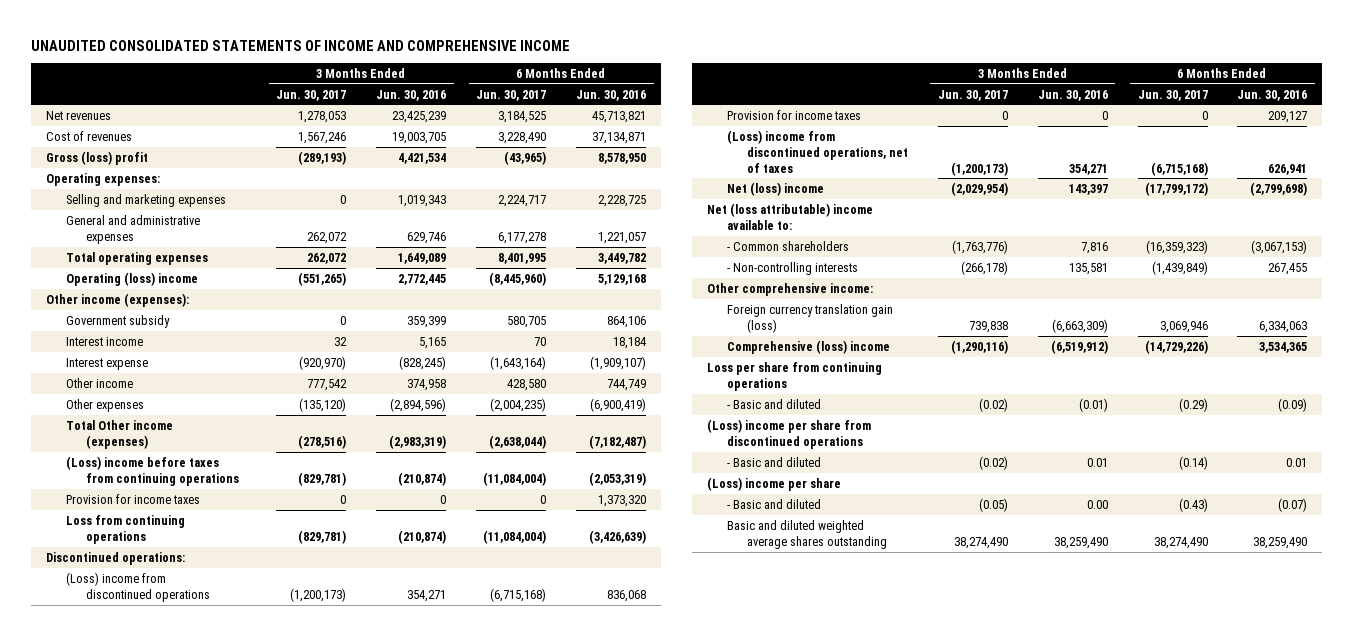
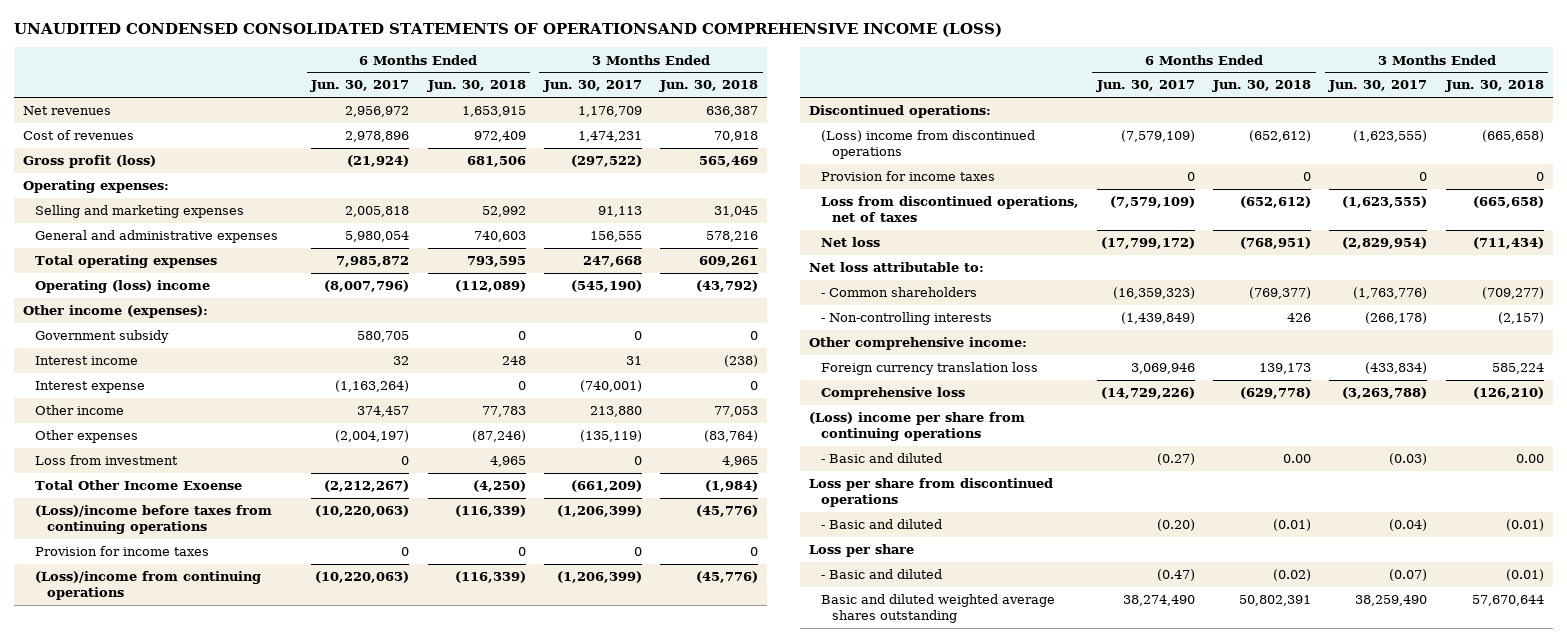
[31,39,571,51] UNAUDITED CONSOLIDATED STATEMENTS OF INCOME AND COMPREHENSIVE INCOME -> [14,23,1003,38] UNAUDITED CONDENSED CONSOLIDATED STATEMENTS OF OPERATIONSAND COMPREHENSIVE INCOME (LOSS)
[376,89,447,101] Jun. 30, 2016 -> none
[576,89,647,101] Jun. 30, 2016 -> none
none -> [426,80,526,93] Jun. 30, 2018
none -> [659,80,759,93] Jun. 30, 2018
[298,110,347,123] 1,278,053 -> [577,106,642,118] 1,176,709
[498,110,547,123] 3,184,525 -> [345,106,410,118] 2,956,972
[298,131,347,144] 1,567,246 -> [577,131,642,143] 1,474,231
[498,131,547,144] 3,228,490 -> [345,131,410,143] 2,978,896
[46,150,149,165] Gross (loss) profit -> [23,155,157,169] Gross profit (loss)
[298,150,347,165] (289,193) -> [570,155,642,168] (297,522)
[504,150,547,165] (43,965) -> [347,155,410,168] (21,924)
[340,194,347,204] 0 -> [597,206,642,218] 91,113
[498,194,547,207] 2,224,717 -> [345,206,410,218] 2,005,818
[307,231,348,244] 262,072 -> [589,231,642,243] 156,555
[498,231,547,244] 6,177,278 -> [345,231,410,243] 5,980,054
[307,252,347,264] 262,072 -> [582,256,642,268] 247,668
[498,252,547,264] 8,401,995 -> [336,256,410,268] 7,985,872
[298,271,347,286] (551,265) -> [570,280,642,293] (545,190)
[489,271,547,286] (8,445,960) -> [324,280,410,293] (8,007,796)
[334,336,348,346] 32 -> [625,356,642,366] 31
[534,336,547,346] 70 -> [393,356,410,366] 32
[299,355,347,370] (920,970) -> [579,380,642,393] (740,001)
[490,355,547,370] (1,643,164) -> [335,380,410,393] (1,163,264)
[307,378,348,391] 777,542 -> [589,406,642,418] 213,880
[507,378,547,391] 428,580 -> [357,406,410,418] 374,457
[299,397,347,412] (135,120) -> [579,430,642,443] (135,119)
[490,397,547,412] (2,004,235) -> [335,430,410,443] (2,004,197)
none -> [35,455,179,466] Loss from investment
[65,419,173,449] Total Other income (expenses) -> [35,480,243,491] Total Other Income Exoense
[298,434,347,449] (278,516) -> [570,480,642,493] (661,209)
[489,434,547,449] (2,638,044) -> [324,480,410,493] (2,212,267)
[65,455,239,486] (Loss) income before taxes from continuing operations -> [35,505,273,535] (Loss)/income before taxes from continuing operations
[298,471,347,486] (829,781) -> [556,505,642,518] (1,206,399)
[483,471,547,486] (11,084,004) -> [315,505,410,518] (10,220,063)
[65,514,185,544] Loss from continuing operations -> [35,571,262,601] (Loss)/income from continuing operations
[298,529,347,544] (829,781) -> [556,571,642,584] (1,206,399)
[483,529,547,544] (11,084,004) -> [315,571,410,584] (10,220,063)
[290,587,347,602] (1,200,173) -> [1353,130,1428,143] (1,623,555)
[490,587,547,602] (6,715,168) -> [1120,130,1195,143] (7,579,109)
[727,129,908,173] (Loss) income from discontinued operations, net of taxes -> [820,196,1079,223] Loss from discontinued operations, net of taxes
[950,161,1008,176] (1,200,173) -> [1342,196,1428,209] (1,623,555)
[1150,161,1208,176] (6,715,168) -> [1109,196,1195,209] (7,579,109)
[727,181,825,196] Net (loss) income -> [820,237,880,248] Net loss
[950,181,1008,196] (2,029,954) -> [1342,237,1428,250] (2,829,954)
[707,202,874,230] Net (loss attributable) income available to: -> [808,262,984,273] Net loss attributable to:
[727,303,894,333] Foreign currency translation gain (loss) -> [820,362,1038,376] Foreign currency translation loss
[968,320,1008,333] 739,838 -> [1365,362,1428,375] (433,834)
[727,339,891,354] Comprehensive (loss) income -> [820,387,965,401] Comprehensive loss
[950,339,1008,354] (1,290,116) -> [1342,387,1428,400] (3,263,788)
[707,361,883,391] Loss per share from continuing operations -> [808,412,1025,442] (Loss) income per share from continuing operations
[978,397,1008,412] (0.02) -> [1389,453,1428,466] (0.03)
[1178,397,1208,412] (0.29) -> [1156,453,1195,466] (0.27)
[707,418,872,449] (Loss) income per share from discontinued operations -> [808,478,1053,508] Loss per share from discontinued operations
[978,455,1008,470] (0.02) -> [1389,519,1428,532] (0.04)
[1178,455,1208,470] (0.14) -> [1156,519,1195,532] (0.20)
[707,476,842,491] (Loss) income per share -> [808,544,914,558] Loss per share
[978,497,1008,512] (0.05) -> [1389,569,1428,582] (0.07)
[1178,497,1208,512] (0.43) -> [1156,569,1195,582] (0.47)
[953,536,1008,549] 38,274,490 -> [1355,595,1428,607] 38,259,490

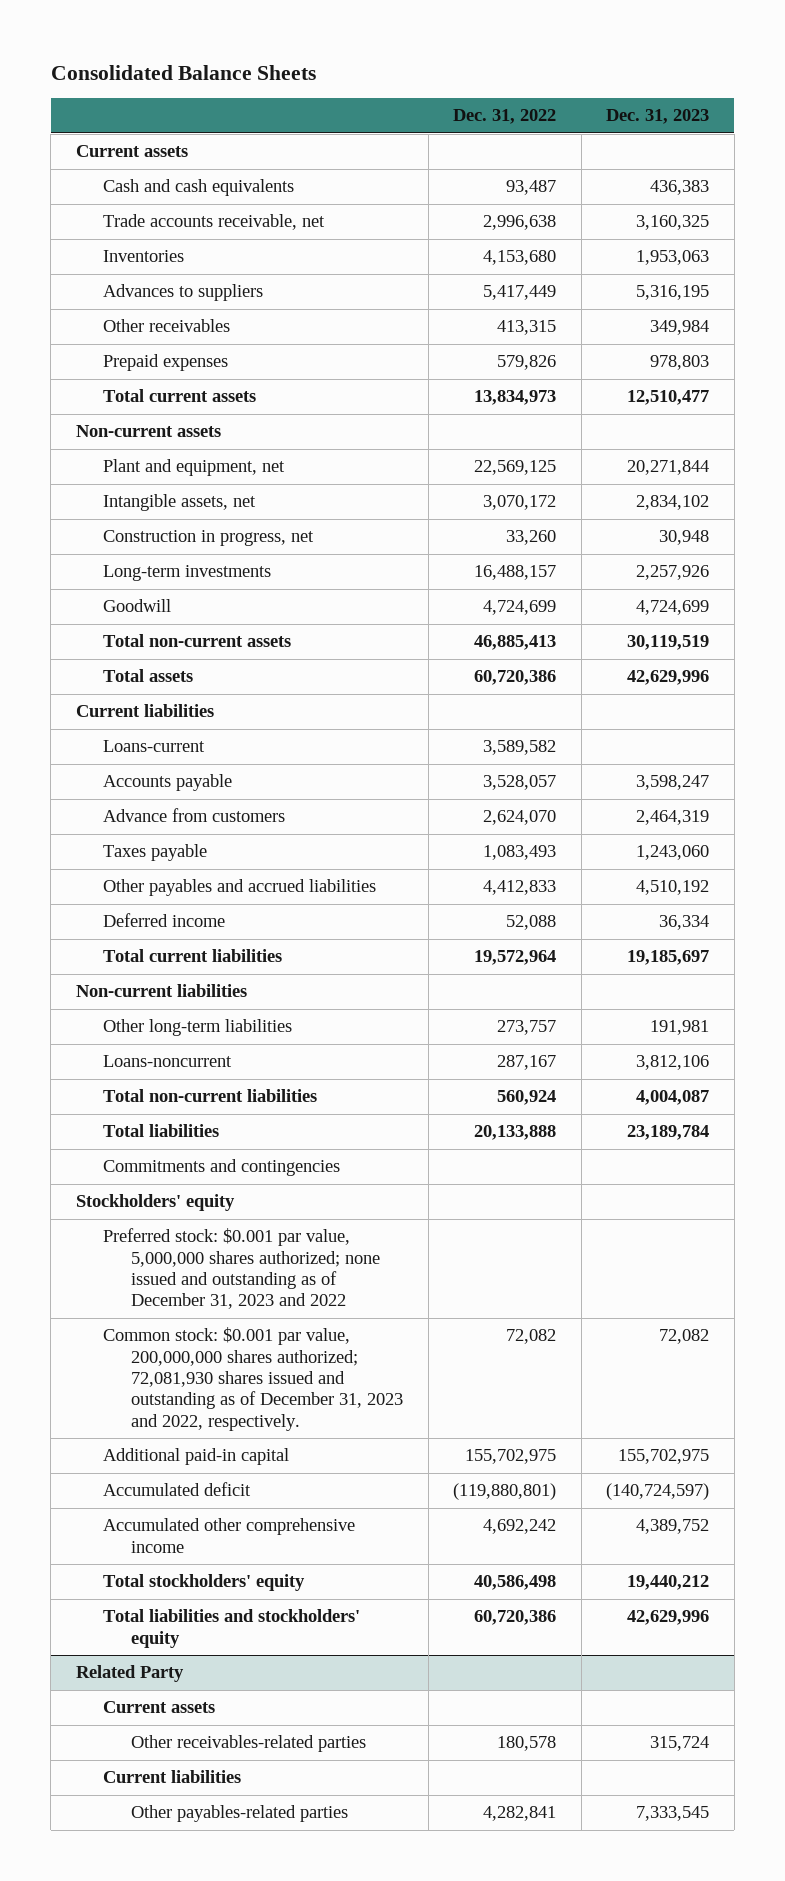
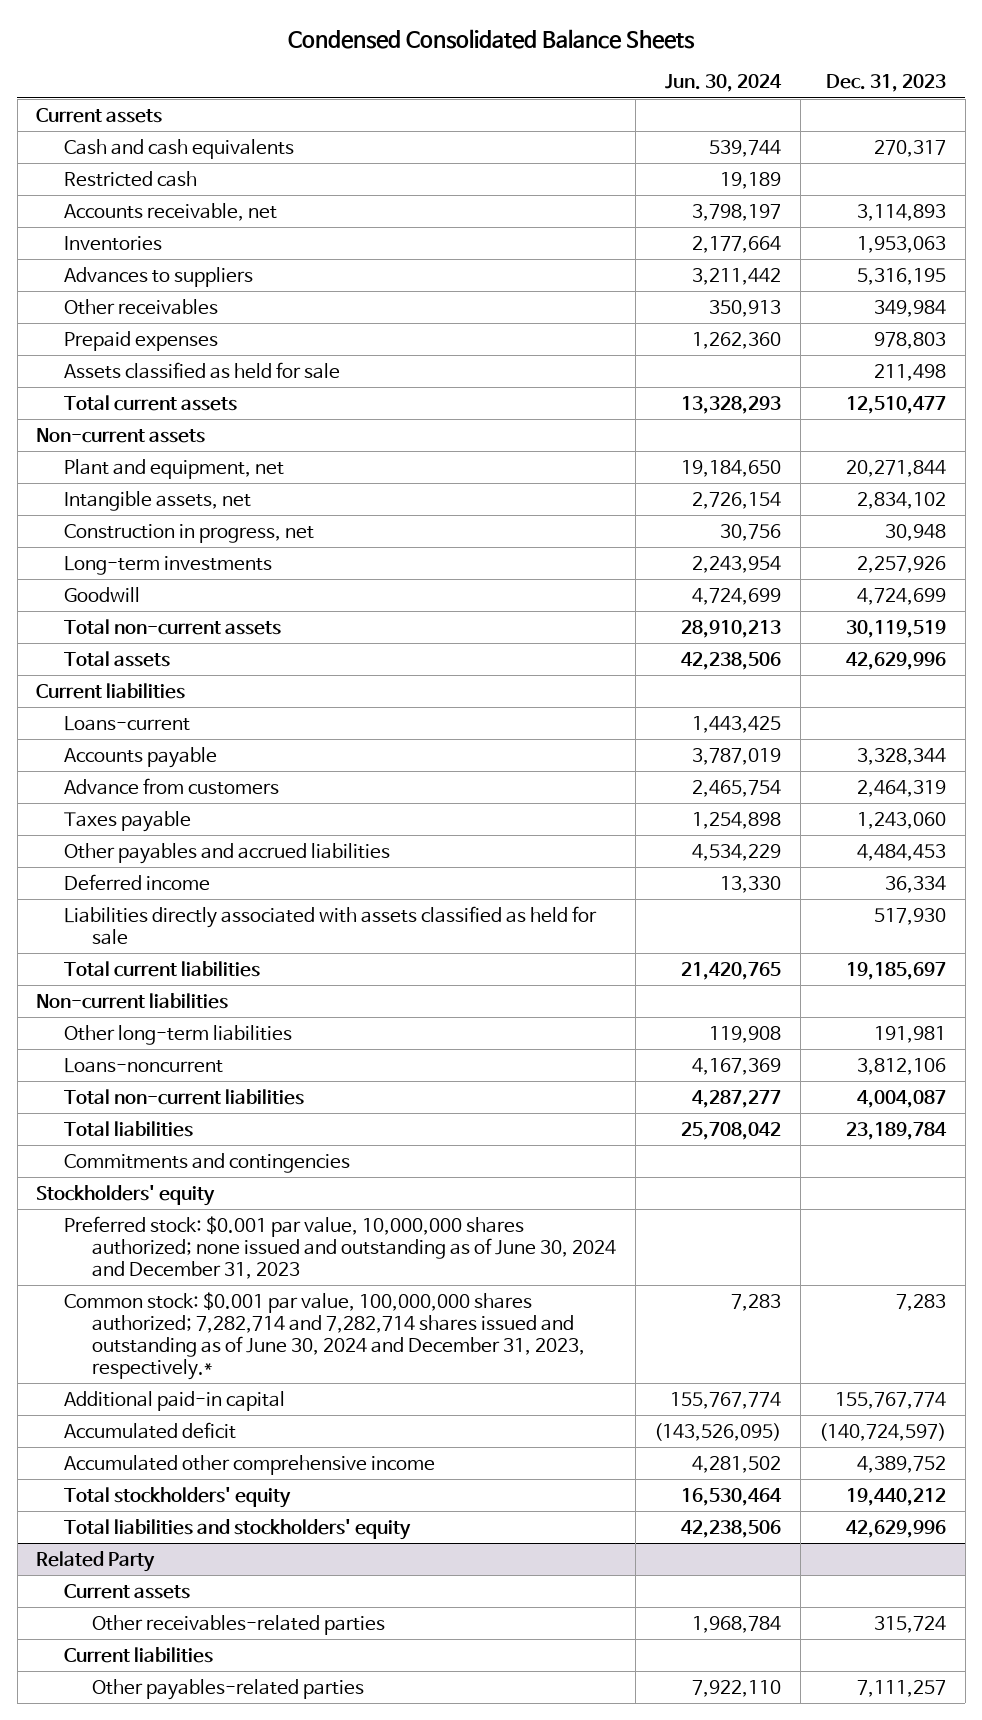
[50,64,316,80] Consolidated Balance Sheets -> [288,28,696,49] Condensed Consolidated Balance Sheets
[453,109,557,125] Dec. 31, 2022 -> none
none -> [665,74,783,93] Jun. 30, 2024
[650,180,710,196] 436,383 -> [874,139,947,157] 270,317
none -> [64,170,198,187] Restricted cash
[103,214,326,231] Trade accounts receivable, net -> [64,202,278,221] Accounts receivable, net
[636,215,710,231] 3,160,325 -> [857,203,947,221] 3,114,893
none -> [64,361,341,379] Assets classified as held for sale
[636,775,710,791] 3,598,247 -> [857,747,947,765] 3,328,344
[636,880,710,896] 4,510,192 -> [857,843,947,861] 4,484,453
none -> [64,905,598,945] Liabilities directly associated with assets classified as held for sale
[103,1228,381,1310] Preferred stock: $0.001 par value, 5,000,000 shares authorized; none issued and outstanding as of December 31, 2023 and 2022 -> [64,1215,617,1279] Preferred stock: $0.001 par value, 10,000,000 shares authorized; none issued and outstanding as of June 30, 2024 and December 31, 2023
[103,1327,404,1431] Common stock: $0.001 par value, 200,000,000 shares authorized; 72,081,930 shares issued and outstanding as of December 31, 2023 and 2022, respectively. -> [64,1291,586,1380] Common stock: $0.001 par value, 100,000,000 shares authorized; 7,282,714 and 7,282,714 shares issued and outstanding as of June 30, 2024 and December 31, 2023, respectively.*
[659,1329,710,1345] 72,082 -> [896,1293,947,1311] 7,283
[618,1449,710,1465] 155,702,975 -> [835,1391,947,1409] 155,767,774
[636,1806,710,1822] 7,333,545 -> [857,1679,947,1697] 7,111,257

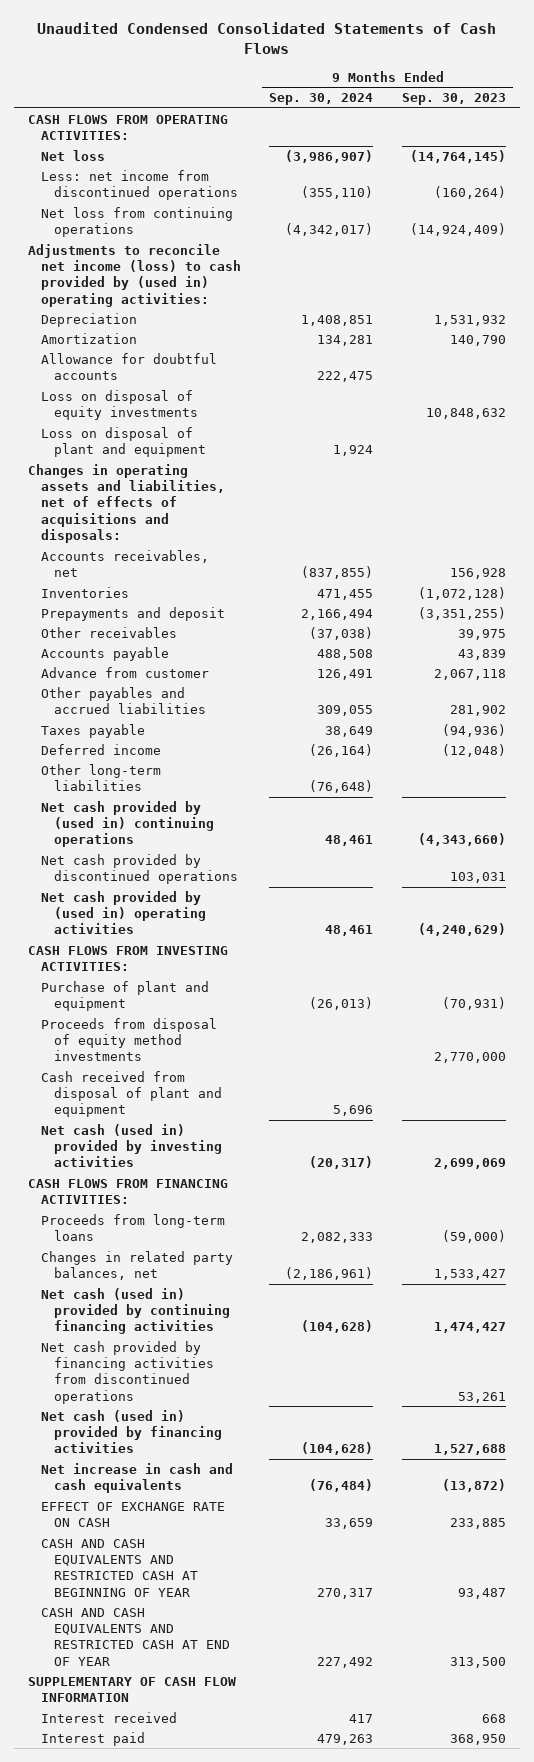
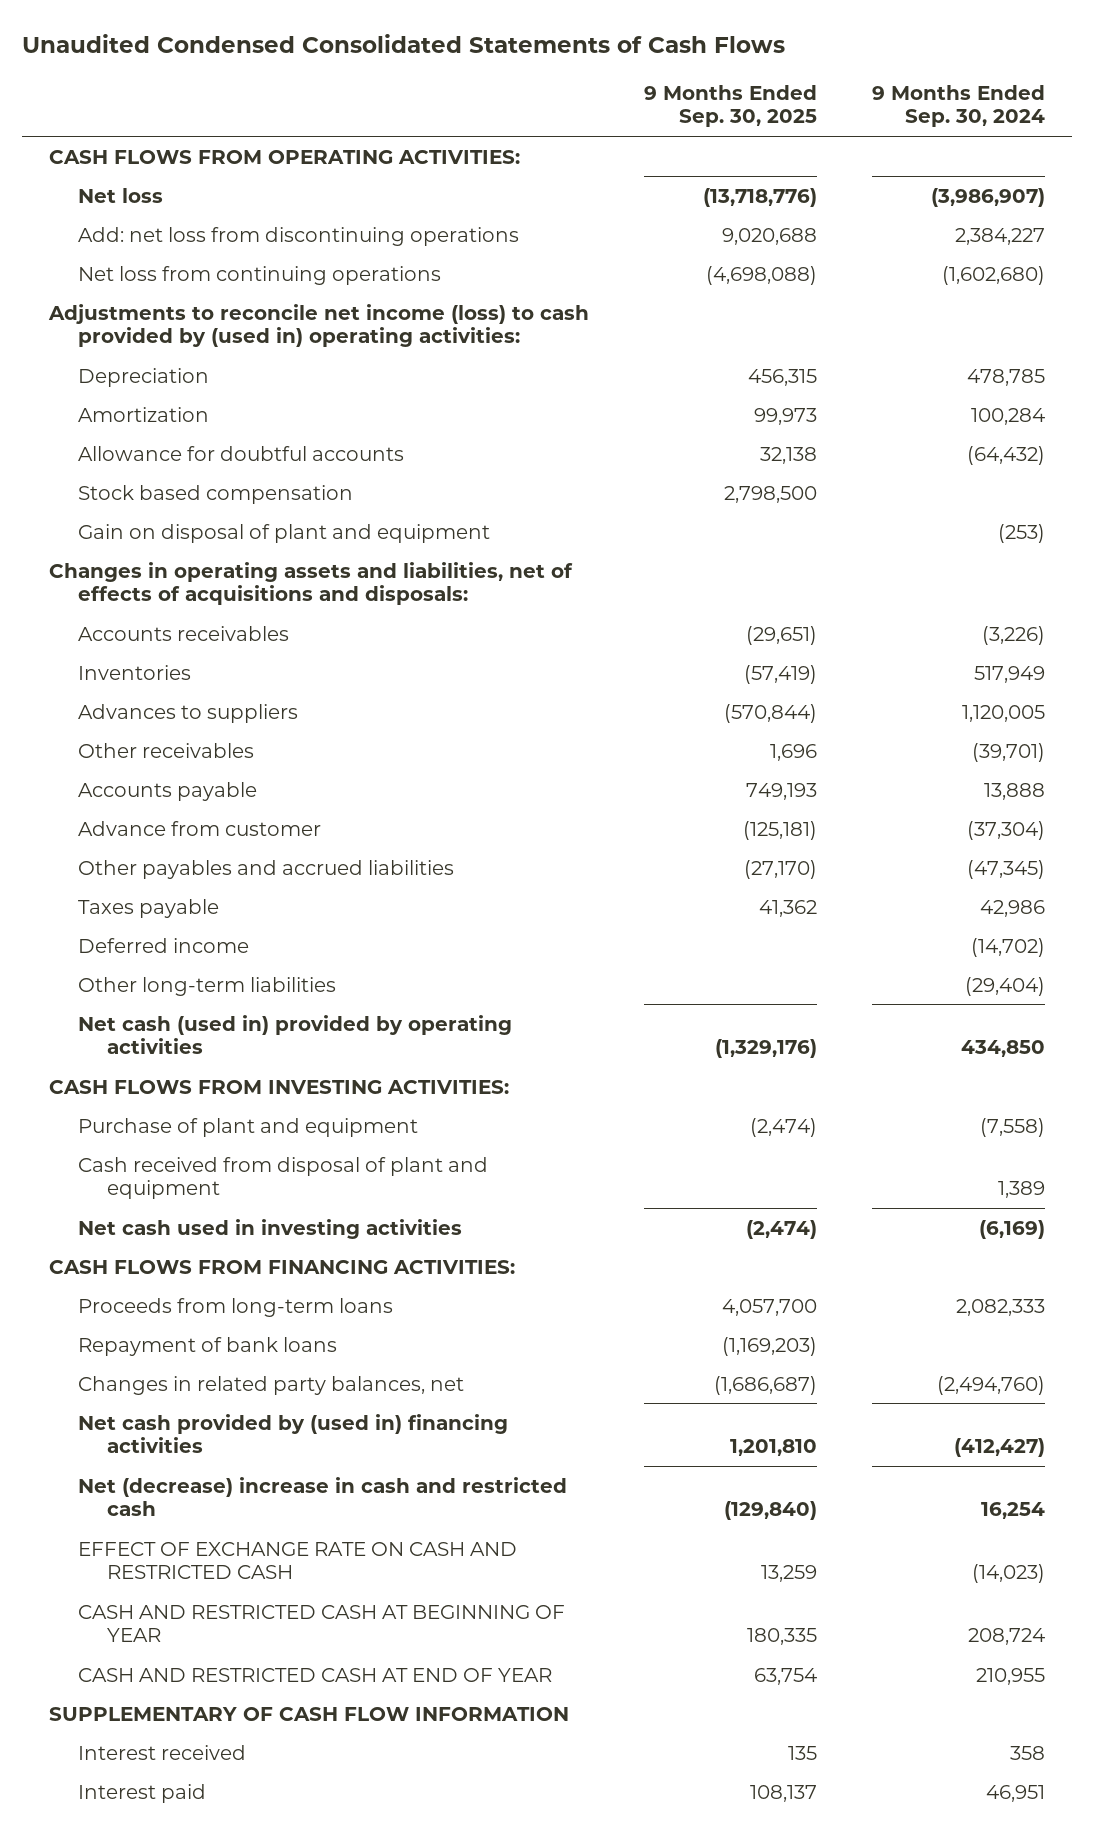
[401,93,506,106] Sep. 30, 2023 -> none
none -> [643,84,817,128] 9 Months Ended Sep. 30, 2025
[40,169,238,201] Less: net income from discontinued operations -> [78,226,520,246] Add: net loss from discontinuing operations
[301,186,374,200] (355,110) -> [954,227,1045,245] 2,384,227
[285,223,374,237] (4,342,017) -> [941,265,1045,285] (1,602,680)
[40,389,198,421] Loss on disposal of equity investments -> none
[301,314,374,326] 1,408,851 -> [966,368,1045,386] 478,785
[317,334,374,346] 134,281 -> [970,407,1045,425] 100,284
[317,371,374,383] 222,475 -> [966,445,1045,465] (64,432)
none -> [78,484,354,504] Stock based compensation
[40,426,206,458] Loss on disposal of plant and equipment -> [78,523,491,543] Gain on disposal of plant and equipment
[333,445,374,457] 1,924 -> [997,523,1045,543] (253)
[40,606,225,621] Prepayments and deposit -> none
[40,800,214,848] Net cash provided by (used in) continuing operations -> none
[40,853,238,885] Net cash provided by discontinued operations -> none
[40,549,209,578] Accounts receivables, net -> [78,625,290,641] Accounts receivables
[301,566,374,580] (837,855) -> [981,625,1045,645] (3,226)
[317,588,374,600] 471,455 -> [973,665,1045,683] 517,949
none -> [78,703,299,723] Advances to suppliers
[309,626,374,640] (37,038) -> [971,742,1045,762] (39,701)
[317,648,374,660] 488,508 -> [983,782,1045,800] 13,888
[317,668,374,680] 126,491 -> [966,820,1045,840] (37,304)
[317,705,374,717] 309,055 -> [966,859,1045,879] (47,345)
[325,725,374,737] 38,649 -> [979,899,1045,917] 42,986
[309,743,374,757] (26,164) -> [970,937,1045,957] (14,702)
[309,780,374,794] (76,648) -> [964,976,1045,996] (29,404)
[40,890,206,935] Net cash provided by (used in) operating activities -> [78,1014,513,1055] Net cash (used in) provided by operating activities
[325,925,374,937] 48,461 -> [960,1040,1045,1058] 434,850
[40,1017,217,1062] Proceeds from disposal of equity method investments -> none
[309,997,374,1011] (26,013) -> [979,1117,1045,1137] (7,558)
[333,1105,374,1117] 5,696 -> [997,1181,1045,1199] 1,389
[40,1123,222,1168] Net cash (used in) provided by investing activities -> [78,1218,463,1239] Net cash used in investing activities
[309,1156,374,1170] (20,317) -> [978,1219,1045,1239] (6,169)
[40,1287,230,1335] Net cash (used in) provided by continuing financing activities -> none
[40,1340,214,1404] Net cash provided by financing activities from discontinued operations -> none
none -> [78,1336,338,1356] Repayment of bank loans
[285,1267,374,1281] (2,186,961) -> [936,1375,1045,1395] (2,494,760)
[40,1409,222,1454] Net cash (used in) provided by financing activities -> [78,1413,509,1454] Net cash provided by (used in) financing activities
[301,1442,374,1456] (104,628) -> [953,1438,1045,1458] (412,427)
[40,1462,233,1494] Net increase in cash and cash equivalents -> [78,1476,568,1517] Net (decrease) increase in cash and restricted cash
[309,1479,374,1493] (76,484) -> [980,1502,1045,1520] 16,254
[40,1501,225,1528] EFFECT OF EXCHANGE RATE ON CASH -> [78,1541,518,1580] EFFECT OF EXCHANGE RATE ON CASH AND RESTRICTED CASH
[325,1518,374,1530] 33,659 -> [971,1564,1045,1584] (14,023)
[40,1538,198,1597] CASH AND CASH EQUIVALENTS AND RESTRICTED CASH AT BEGINNING OF YEAR -> [78,1604,566,1643] CASH AND RESTRICTED CASH AT BEGINNING OF YEAR
[317,1587,374,1599] 270,317 -> [967,1628,1045,1646] 208,724
[40,1607,230,1666] CASH AND CASH EQUIVALENTS AND RESTRICTED CASH AT END OF YEAR -> [78,1667,553,1682] CASH AND RESTRICTED CASH AT END OF YEAR
[317,1656,374,1668] 227,492 -> [975,1667,1045,1685] 210,955
[349,1713,374,1723] 417 -> [1009,1745,1045,1760] 358
[317,1733,374,1745] 479,263 -> [985,1784,1045,1802] 46,951

